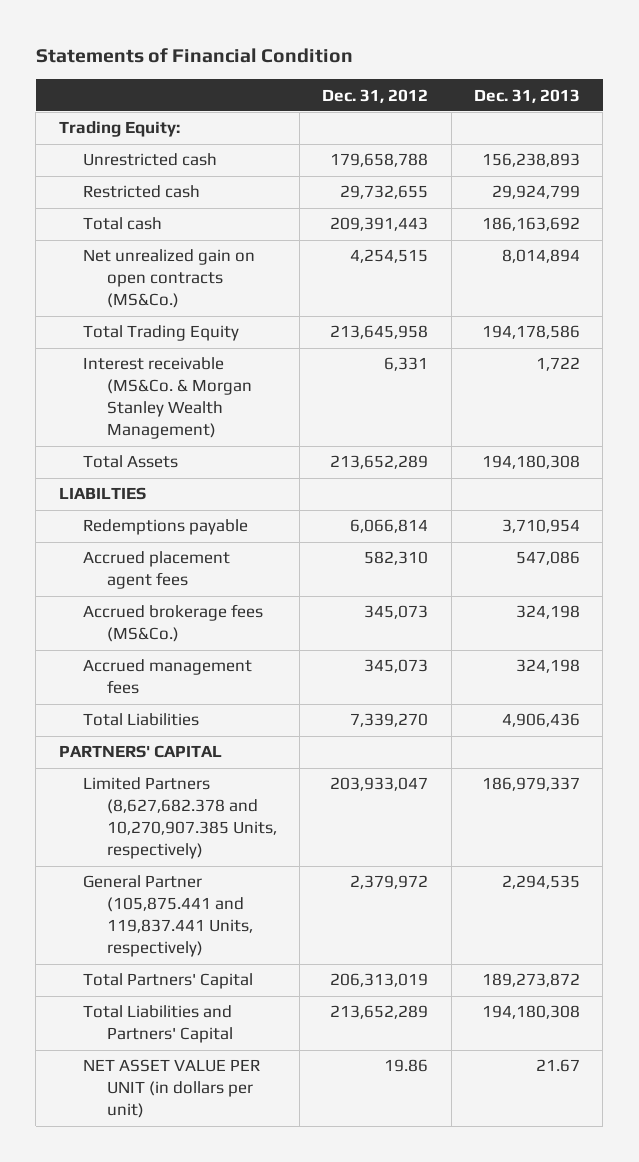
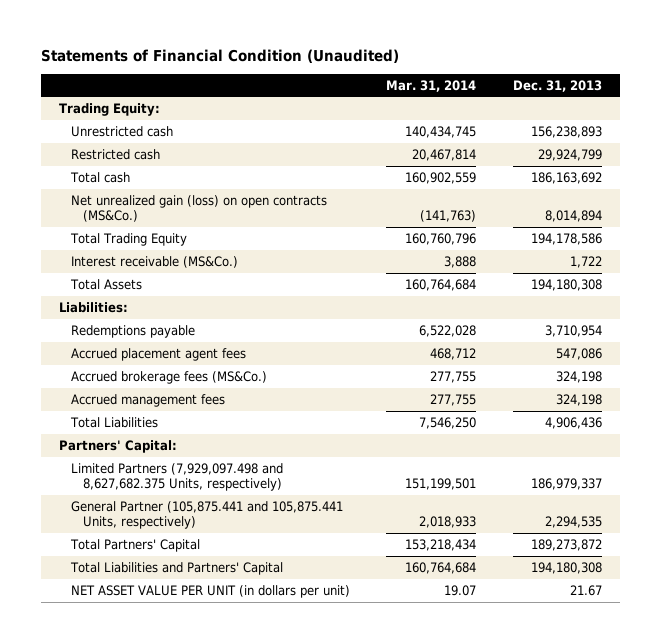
[35,48,353,64] Statements of Financial Condition -> [41,49,400,64] Statements of Financial Condition (Unaudited)
[322,88,429,103] Dec. 31, 2012 -> none
none -> [386,79,477,92] Mar. 31, 2014
[82,249,255,309] Net unrealized gain on open contracts (MS&Co.) -> [71,194,328,223] Net unrealized gain (loss) on open contracts (MS&Co.)
[82,357,252,440] Interest receivable (MS&Co. & Morgan Stanley Wealth Management) -> [71,255,239,268] Interest receivable (MS&Co.)
[58,487,146,501] LIABILTIES -> [59,301,129,313] Liabilities:
[58,745,222,759] PARTNERS' CAPITAL -> [59,439,178,453] Partners' Capital:
[82,777,277,860] Limited Partners (8,627,682.378 and 10,270,907.385 Units, respectively) -> [71,462,284,492] Limited Partners (7,929,097.498 and 8,627,682.375 Units, respectively)
[82,875,253,958] General Partner (105,875.441 and 119,837.441 Units, respectively) -> [71,500,344,530] General Partner (105,875.441 and 105,875.441 Units, respectively)

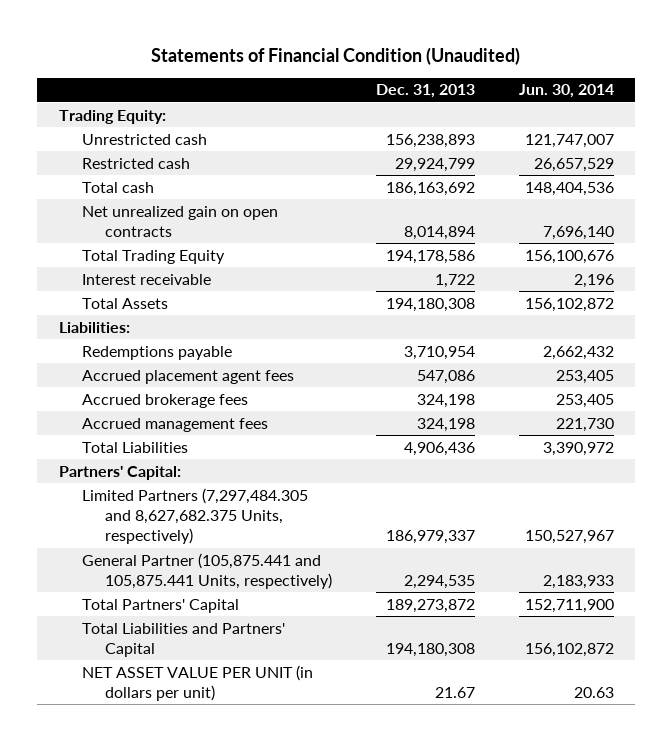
[386,79,477,92] Mar. 31, 2014 -> none
none -> [518,84,614,99] Jun. 30, 2014
[71,194,328,223] Net unrealized gain (loss) on open contracts (MS&Co.) -> [82,205,279,237] Net unrealized gain on open contracts
[71,255,239,268] Interest receivable (MS&Co.) -> [82,273,212,285] Interest receivable
[71,370,268,384] Accrued brokerage fees (MS&Co.) -> [82,393,249,408] Accrued brokerage fees
[71,462,284,492] Limited Partners (7,929,097.498 and 8,627,682.375 Units, respectively) -> [82,487,309,545] Limited Partners (7,297,484.305 and 8,627,682.375 Units, respectively)

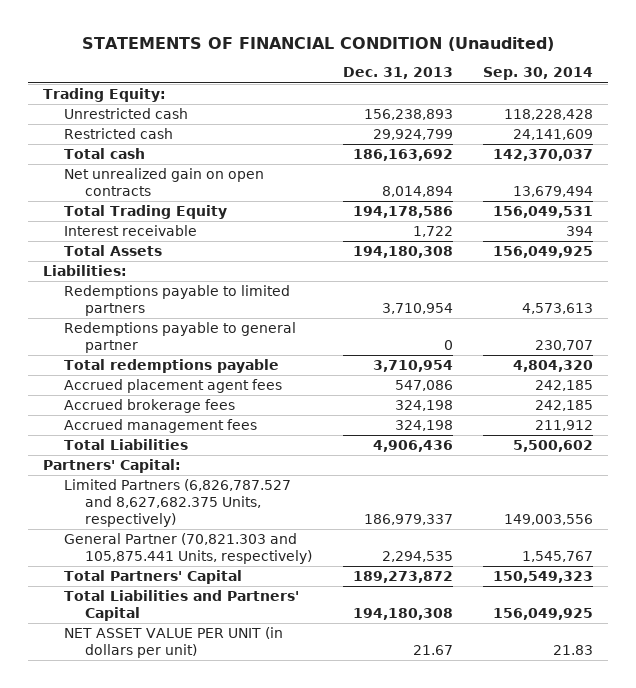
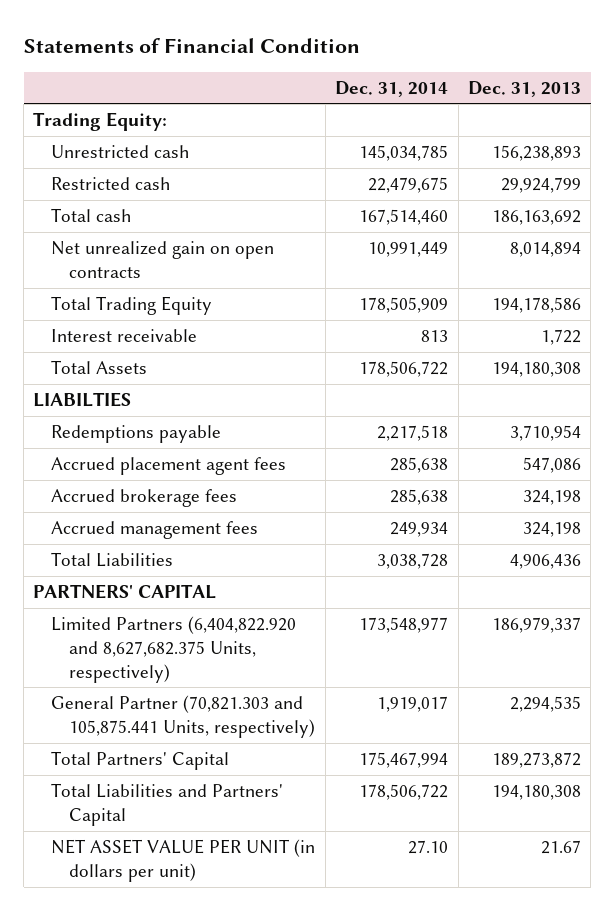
[82,36,555,51] STATEMENTS OF FINANCIAL CONDITION (Unaudited) -> [23,37,360,53] Statements of Financial Condition
[482,67,593,81] Sep. 30, 2014 -> none
none -> [335,80,449,97] Dec. 31, 2014
[64,285,291,317] Redemptions payable to limited partners -> none
[64,322,297,354] Redemptions payable to general partner -> none
[43,265,128,277] Liabilities: -> [33,391,132,407] LIABILTIES
[64,359,280,374] Total redemptions payable -> [51,424,222,443] Redemptions payable
[43,459,182,474] Partners' Capital: -> [33,583,217,599] PARTNERS' CAPITAL
[64,479,292,527] Limited Partners (6,826,787.527 and 8,627,682.375 Units, respectively) -> [51,615,297,683] Limited Partners (6,404,822.920 and 8,627,682.375 Units, respectively)

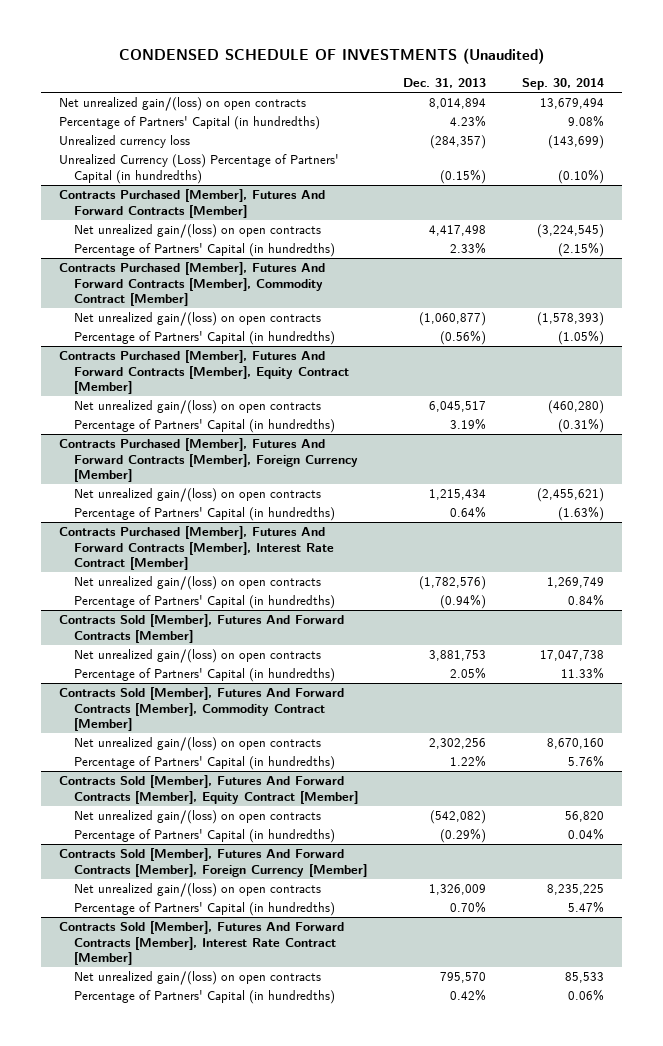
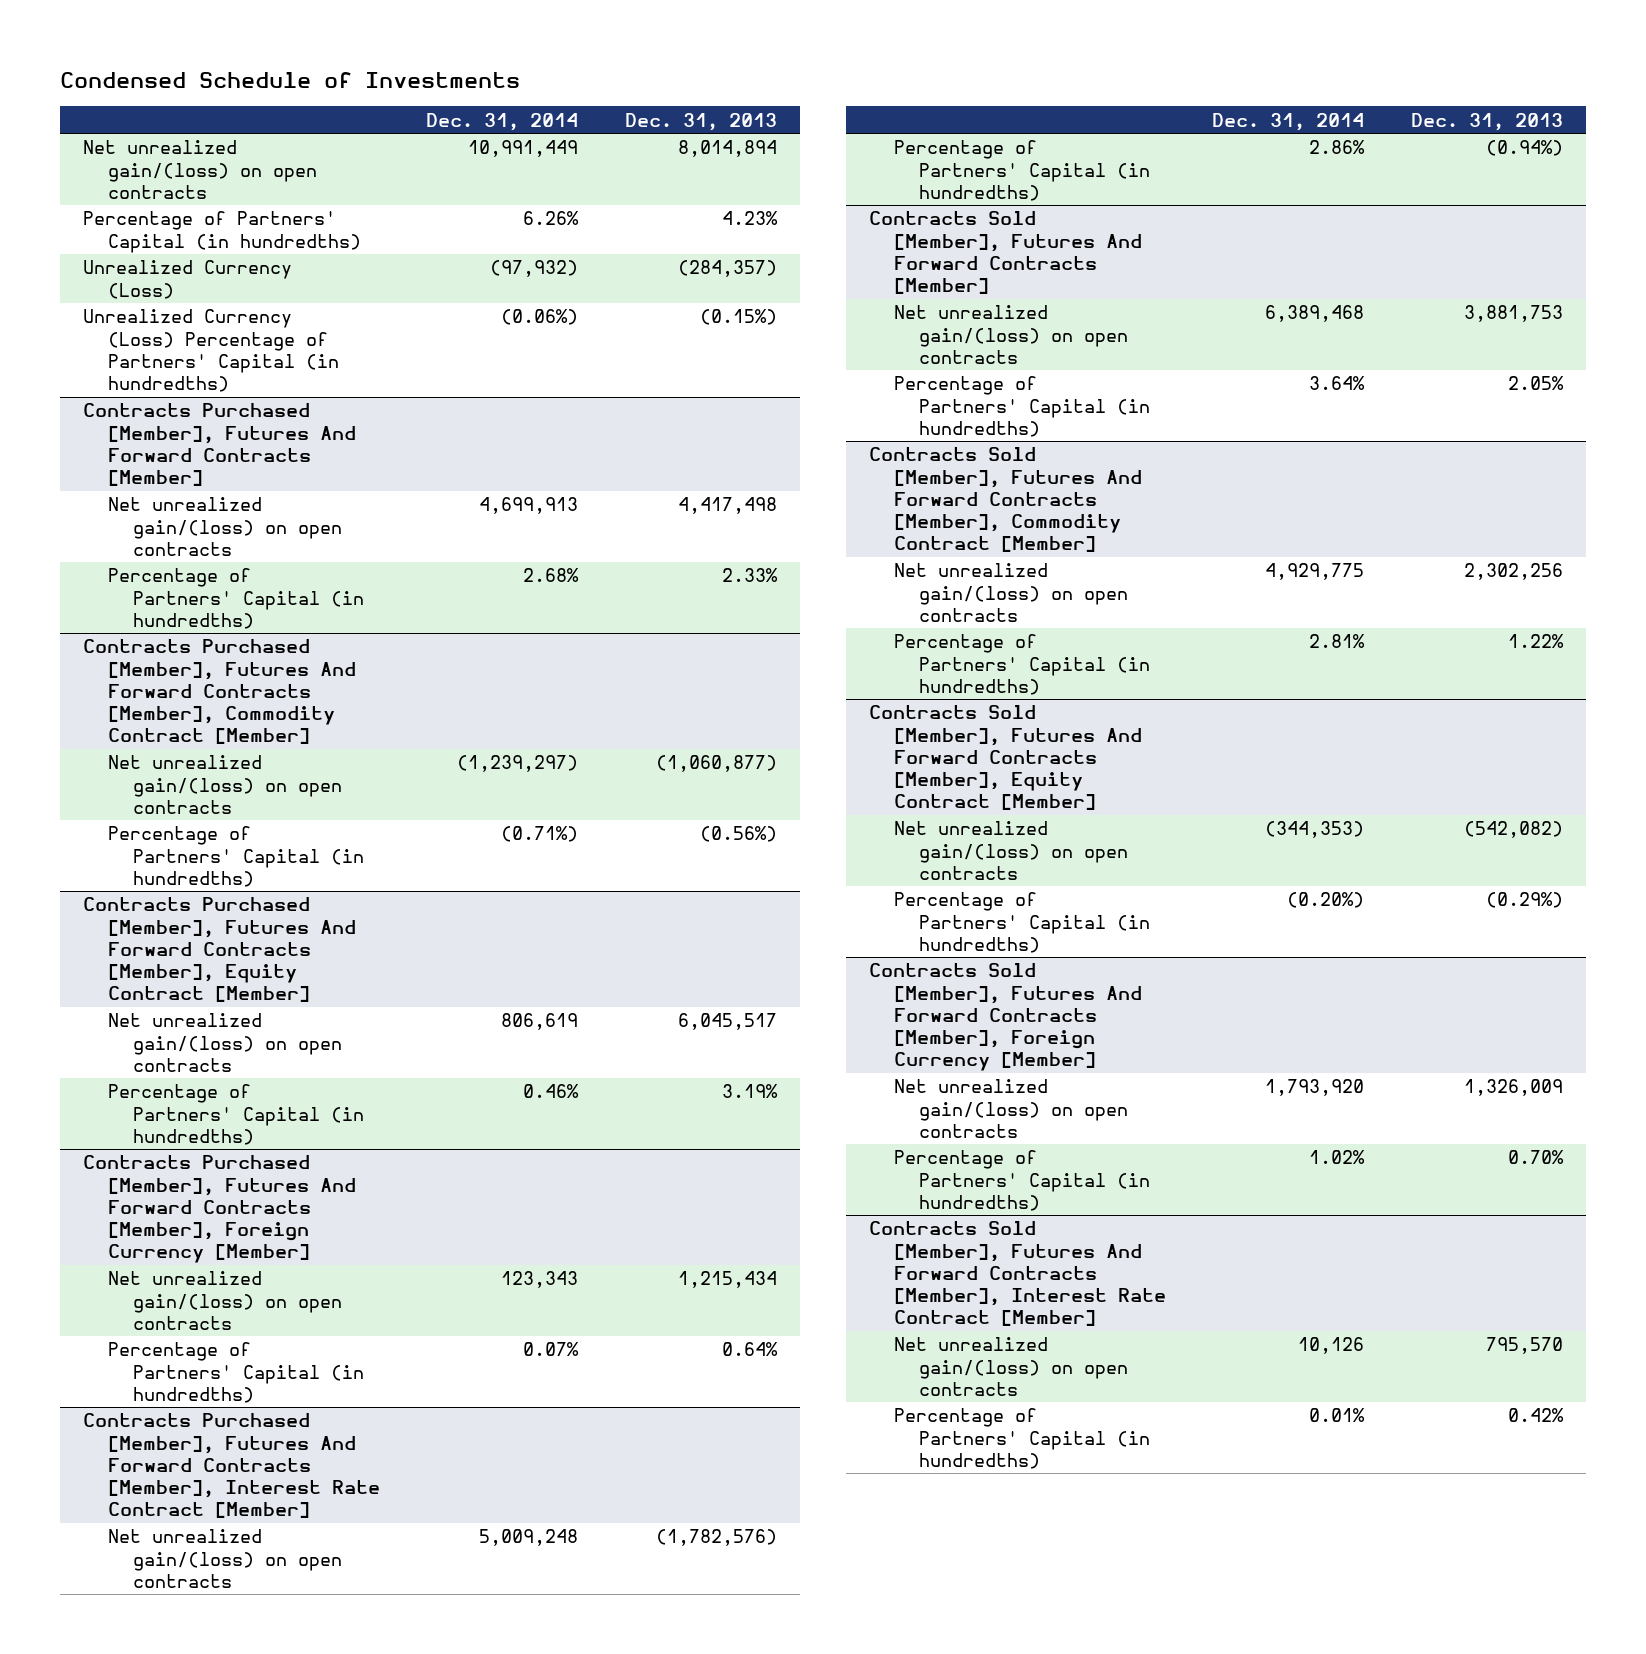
[118,48,544,65] CONDENSED SCHEDULE OF INVESTMENTS (Unaudited) -> [59,72,520,89] Condensed Schedule of Investments
[521,77,604,90] Sep. 30, 2014 -> none
none -> [426,112,579,131] Dec. 31, 2014
[59,134,191,148] Unrealized currency loss -> [82,260,292,299] Unrealized Currency (Loss)

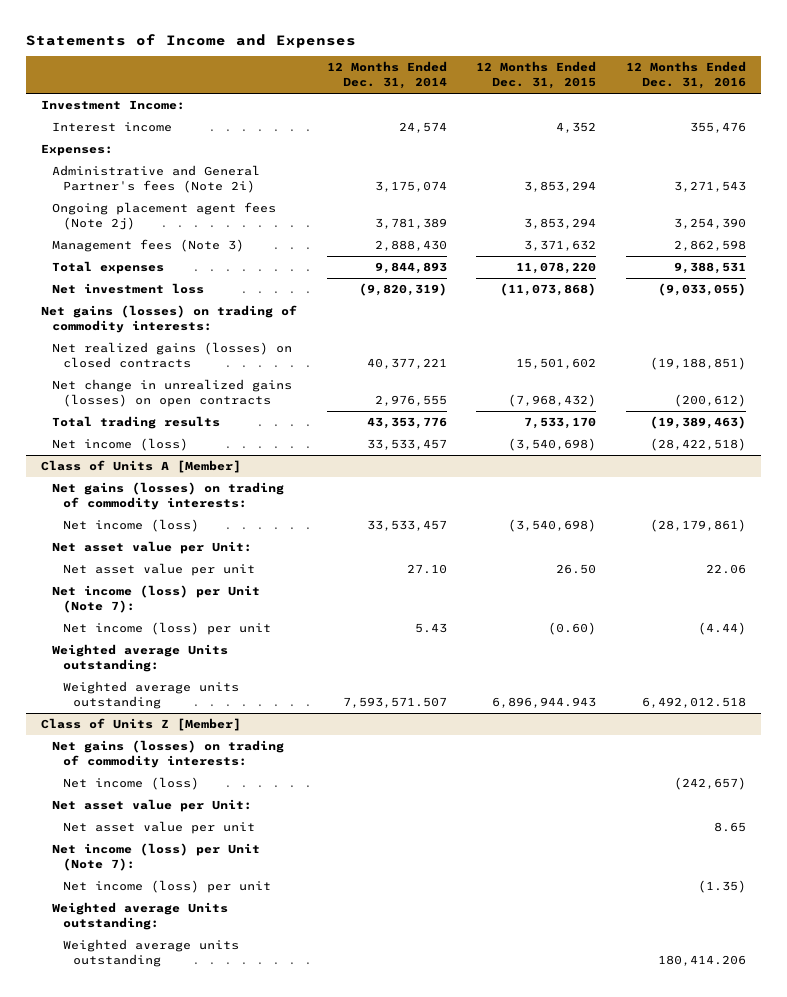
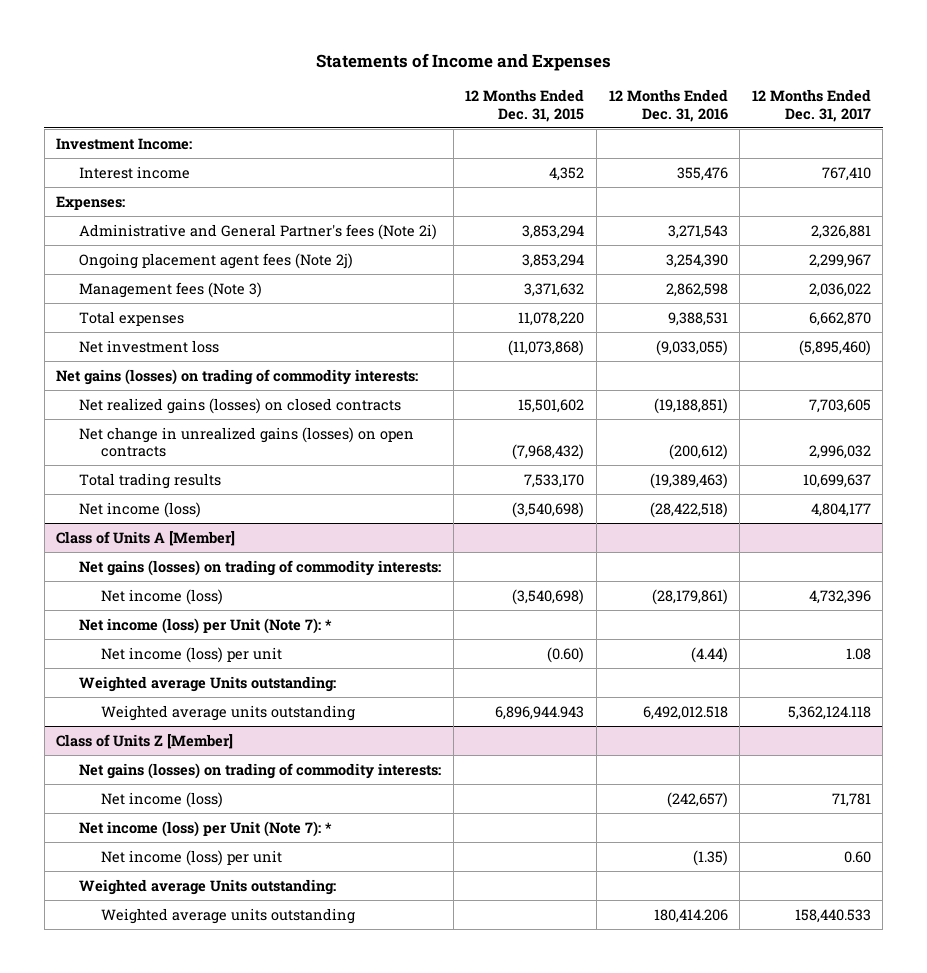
[326,61,447,90] 12 Months Ended Dec. 31, 2014 -> none
none -> [751,89,871,122] 12 Months Ended Dec. 31, 2017
[51,541,252,555] Net asset value per Unit: -> none
[62,563,255,577] Net asset value per unit -> none
[51,585,260,613] Net income (loss) per Unit (Note 7): -> [78,617,332,634] Net income (loss) per Unit (Note 7): *
[51,799,252,813] Net asset value per Unit: -> none
[62,821,255,835] Net asset value per unit -> none
[51,843,260,871] Net income (loss) per Unit (Note 7): -> [78,820,332,837] Net income (loss) per Unit (Note 7): *

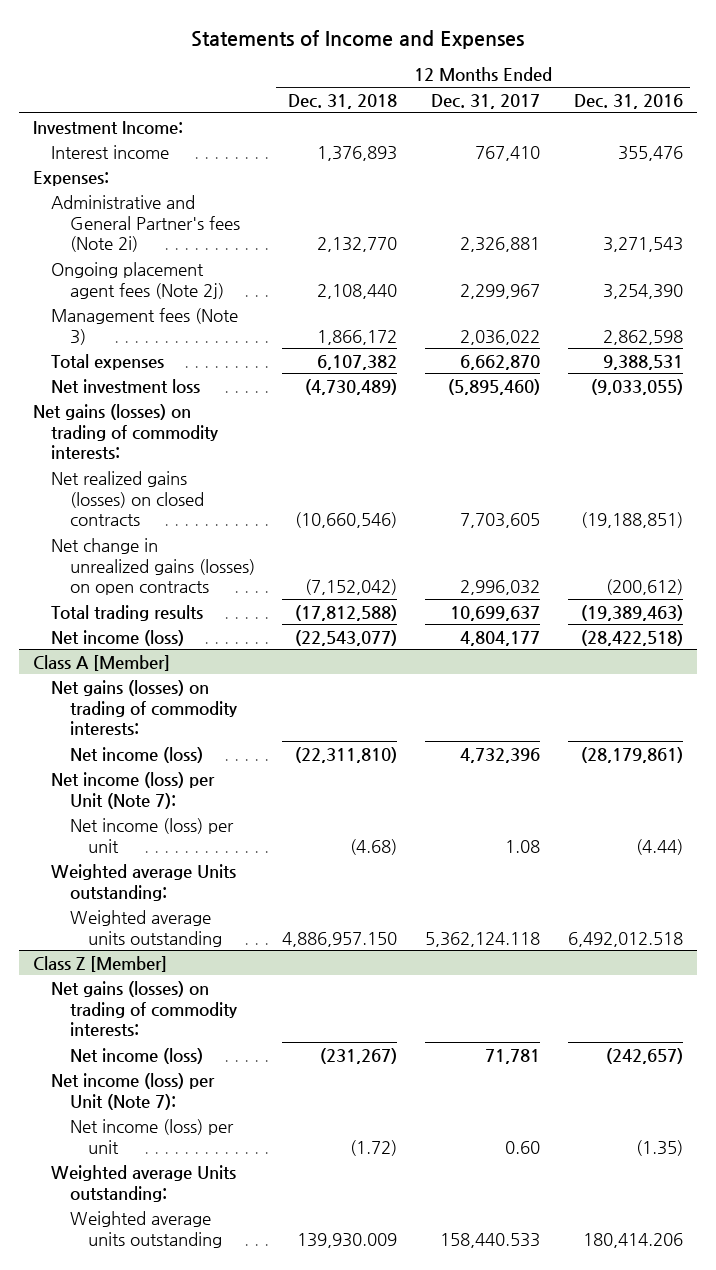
[465,89,585,122] 12 Months Ended Dec. 31, 2015 -> none
none -> [288,93,398,109] Dec. 31, 2018
[56,530,236,546] Class of Units A [Member] -> [32,654,170,671] Class A [Member]
[78,617,332,634] Net income (loss) per Unit (Note 7): * -> [51,771,216,809] Net income (loss) per Unit (Note 7):
[56,733,234,749] Class of Units Z [Member] -> [32,955,167,972] Class Z [Member]
[78,820,332,837] Net income (loss) per Unit (Note 7): * -> [51,1072,216,1110] Net income (loss) per Unit (Note 7):

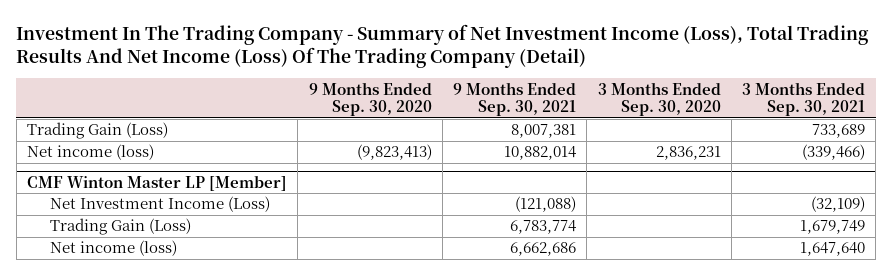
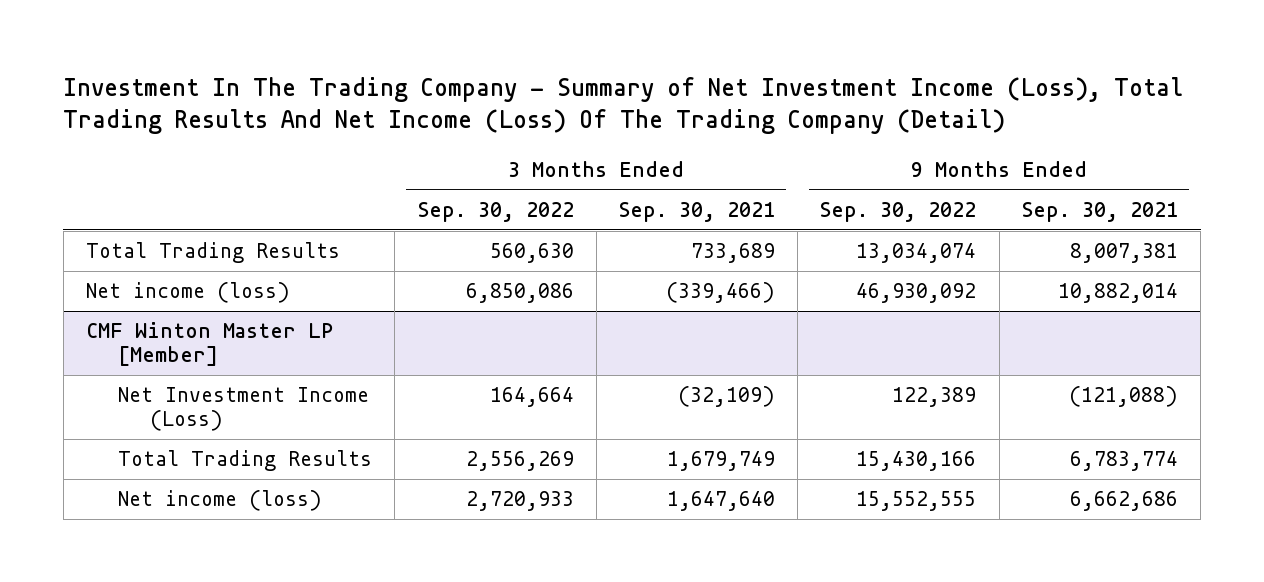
[308,81,432,117] 9 Months Ended Sep. 30, 2020 -> none
[597,81,721,117] 3 Months Ended Sep. 30, 2020 -> none
none -> [417,201,574,222] Sep. 30, 2022
none -> [820,201,977,222] Sep. 30, 2022
[27,122,169,140] Trading Gain (Loss) -> [86,242,341,264] Total Trading Results
[50,218,192,236] Trading Gain (Loss) -> [118,450,373,472] Total Trading Results

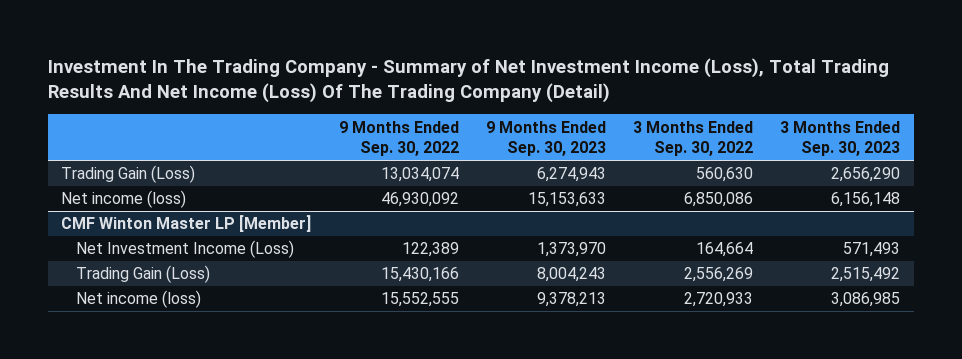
[618,201,775,222] Sep. 30, 2021 -> none
[1021,201,1178,222] Sep. 30, 2021 -> none
none -> [485,120,606,157] 9 Months Ended Sep. 30, 2023
none -> [780,120,901,157] 3 Months Ended Sep. 30, 2023
[86,242,341,264] Total Trading Results -> [61,165,196,184] Trading Gain (Loss)
[118,450,373,472] Total Trading Results -> [75,265,210,284] Trading Gain (Loss)

